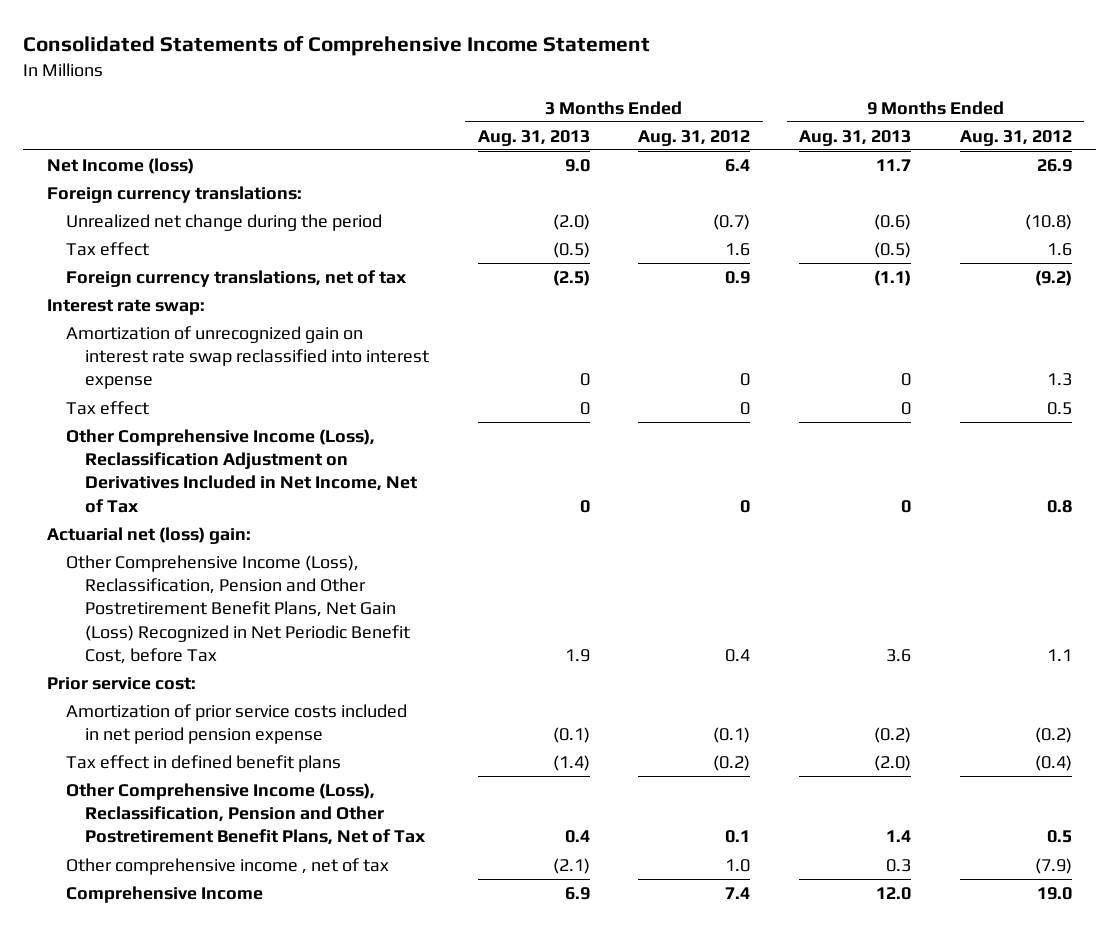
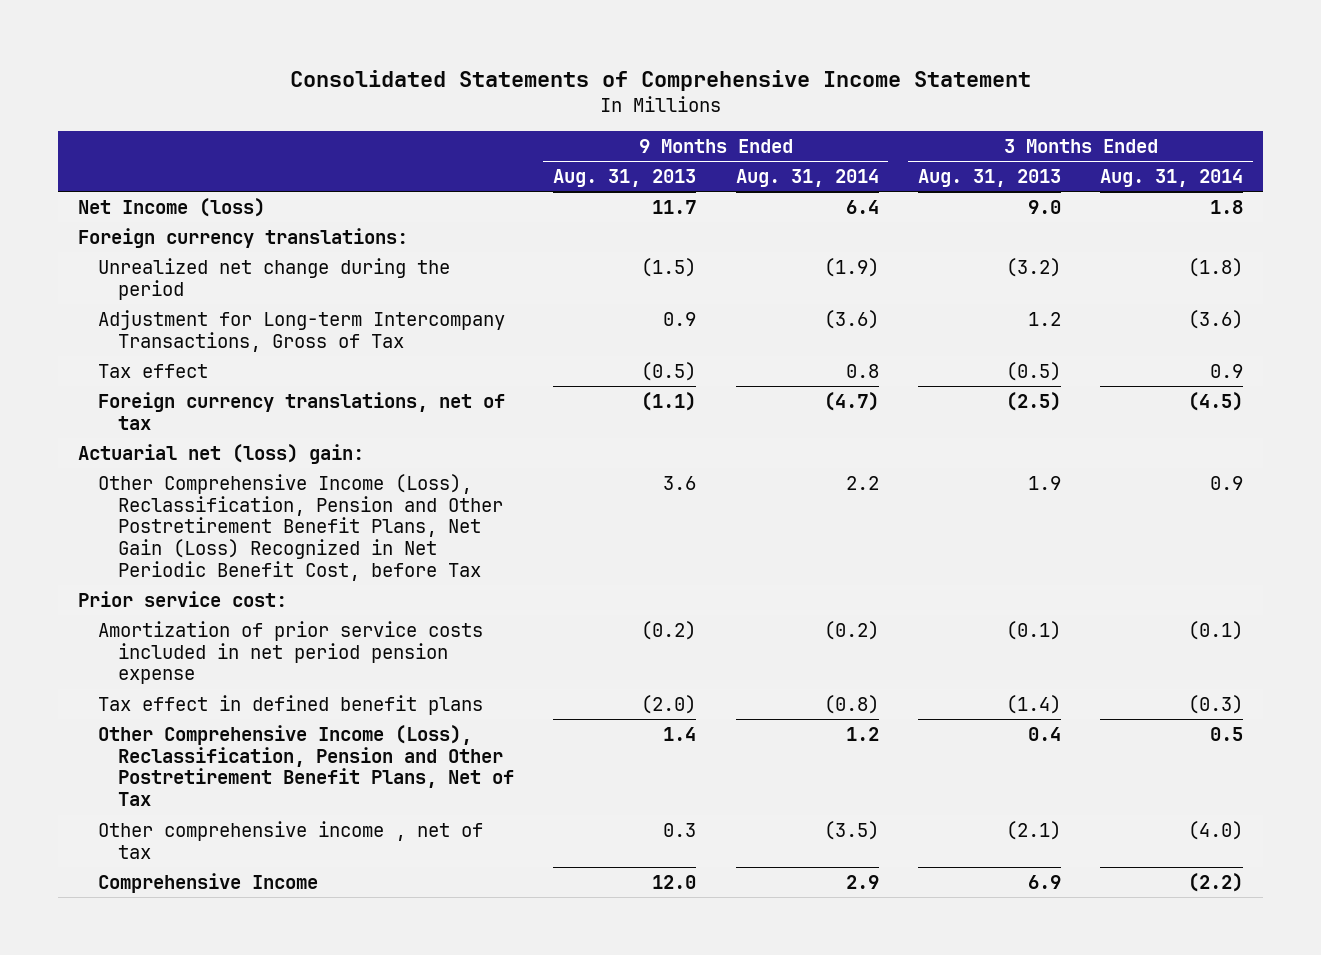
[638,129,751,146] Aug. 31, 2012 -> none
[959,129,1072,146] Aug. 31, 2012 -> none
none -> [735,169,879,188] Aug. 31, 2014
none -> [1100,169,1244,188] Aug. 31, 2014
[552,213,590,230] (2.0) -> [1005,257,1061,277] (3.2)
[874,213,912,230] (0.6) -> [641,257,697,277] (1.5)
none -> [97,309,505,352] Adjustment for Long-term Intercompany Transactions, Gross of Tax
[47,298,206,315] Interest rate swap: -> none
[65,325,429,390] Amortization of unrecognized gain on interest rate swap reclassified into interest expense -> none
[65,400,149,415] Tax effect -> none
[65,428,417,513] Other Comprehensive Income (Loss), Reclassification Adjustment on Derivatives Included in Net Income, Net of Tax -> none

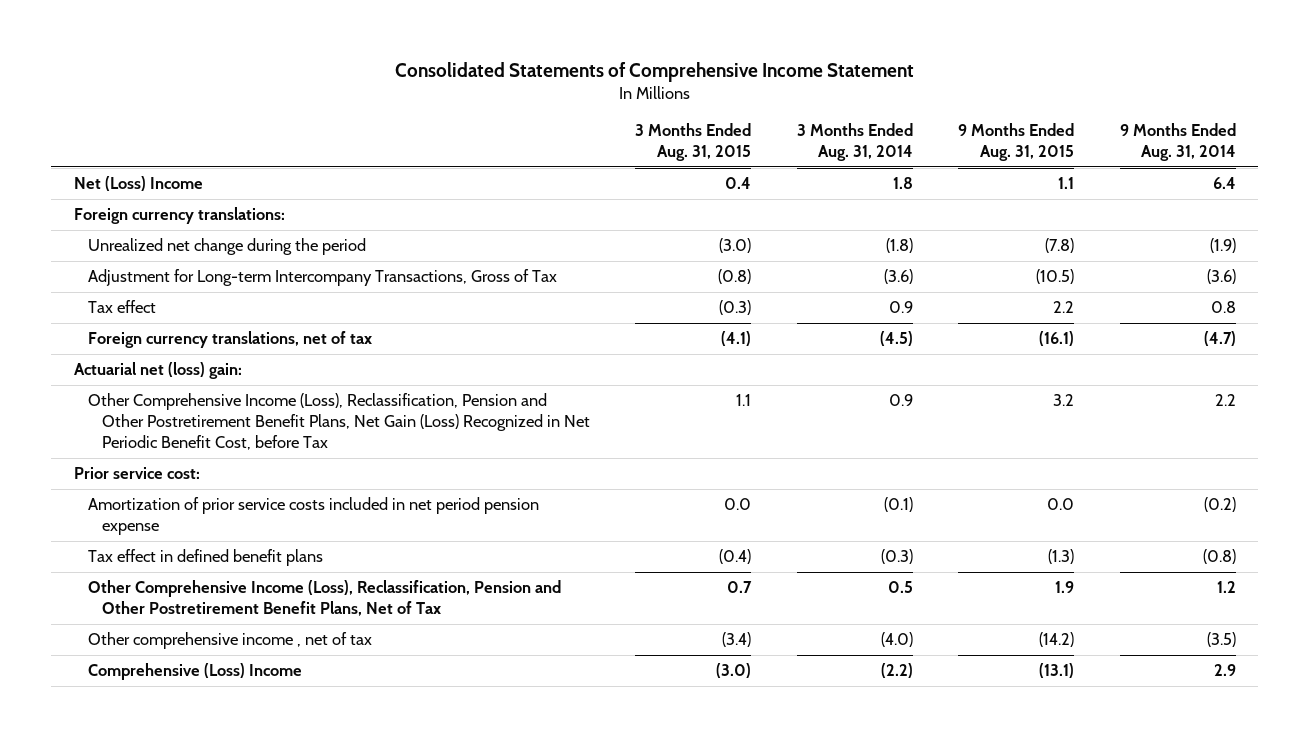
[553,169,697,188] Aug. 31, 2013 -> none
[917,169,1061,188] Aug. 31, 2013 -> none
none -> [635,123,752,161] 3 Months Ended Aug. 31, 2015
none -> [958,123,1075,161] 9 Months Ended Aug. 31, 2015
[77,197,265,217] Net Income (loss) -> [73,176,203,192] Net (Loss) Income
[97,872,318,893] Comprehensive Income -> [87,663,302,681] Comprehensive (Loss) Income

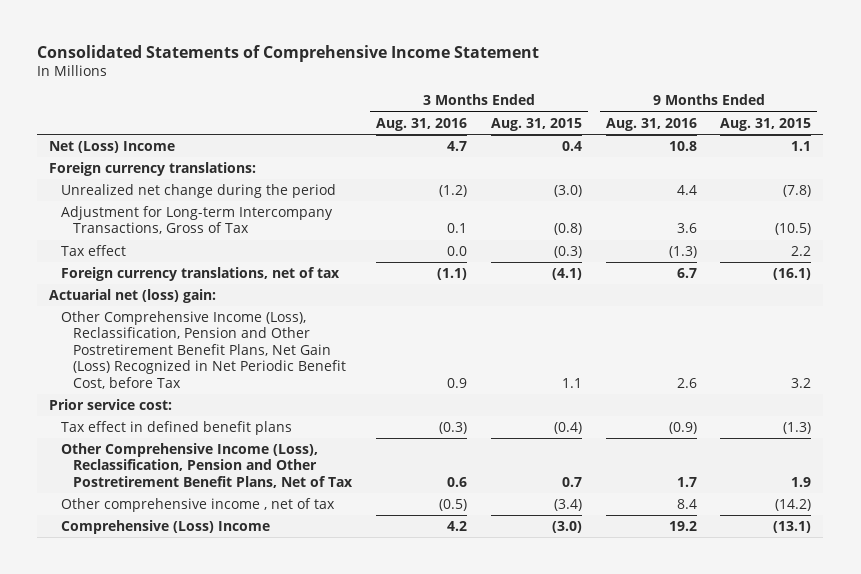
[796,123,913,161] 3 Months Ended Aug. 31, 2014 -> none
[1119,123,1236,161] 9 Months Ended Aug. 31, 2014 -> none
none -> [376,117,468,131] Aug. 31, 2016
none -> [605,117,697,131] Aug. 31, 2016
[87,497,539,536] Amortization of prior service costs included in net period pension expense -> none

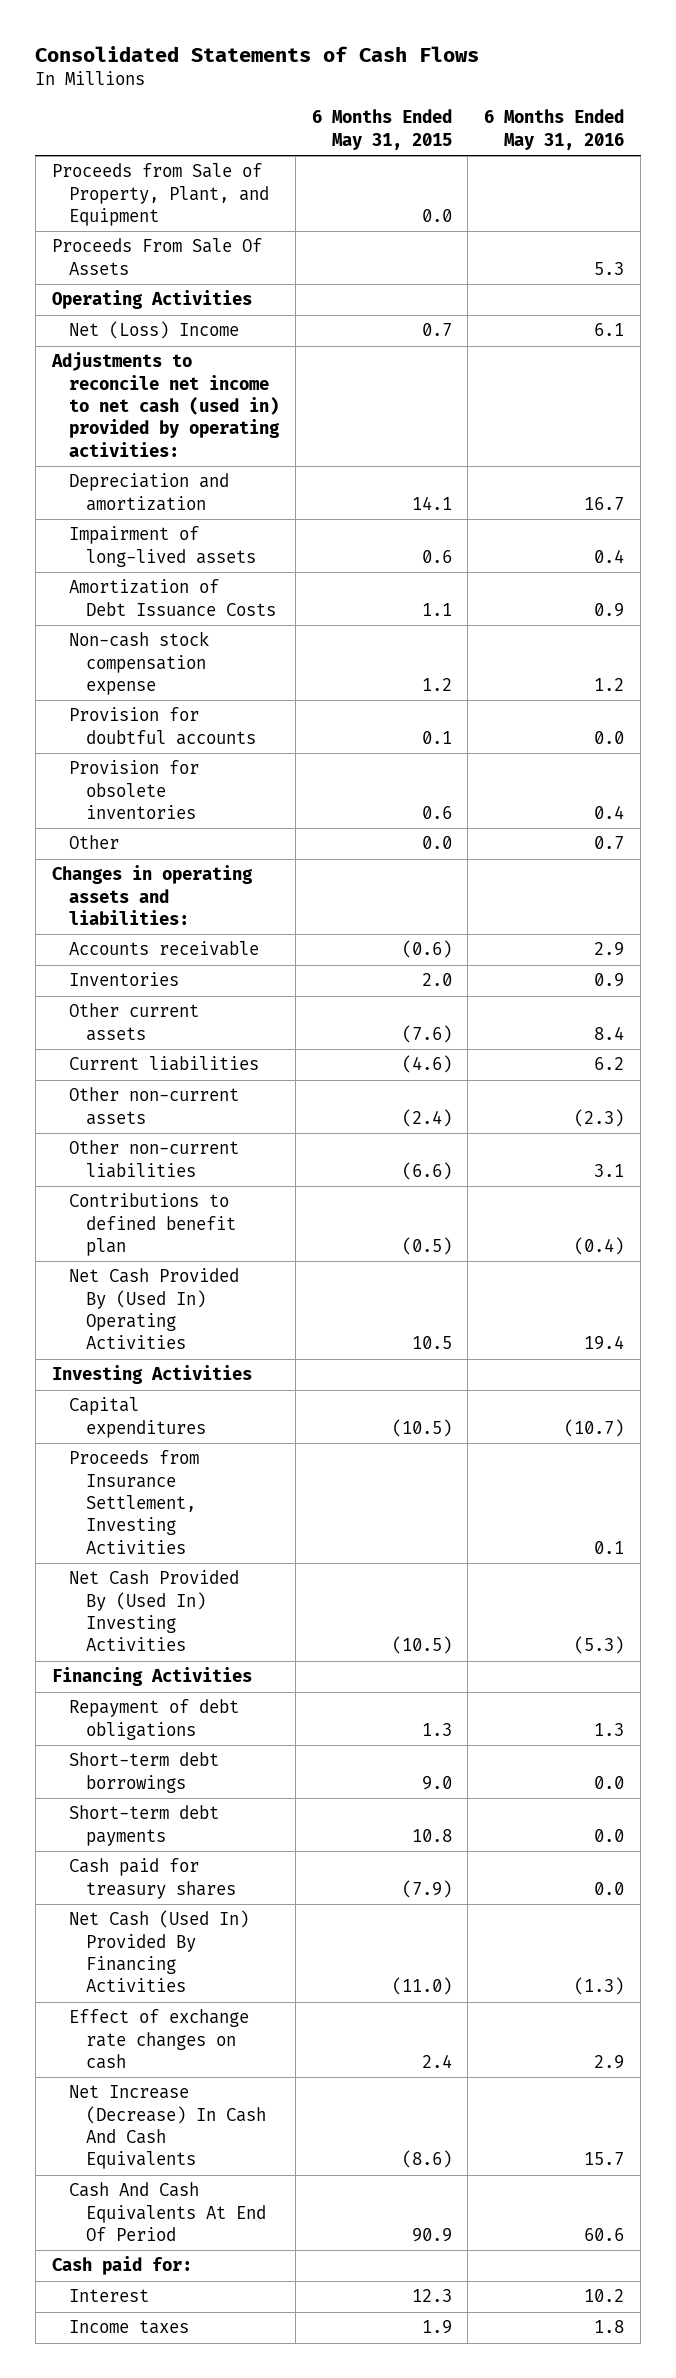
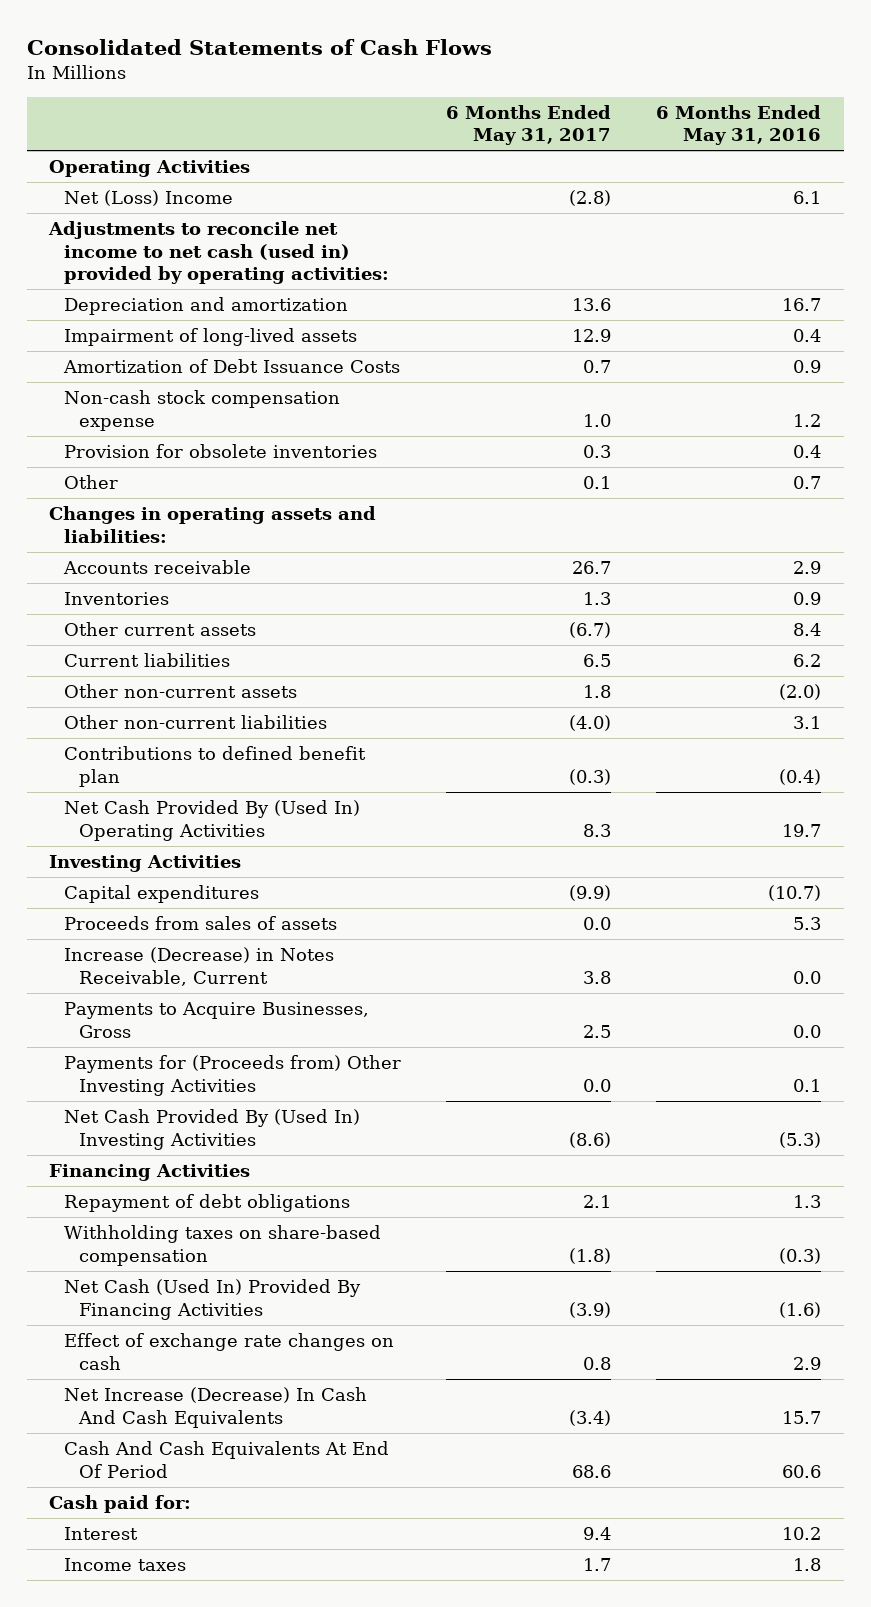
[311,109,452,150] 6 Months Ended May 31, 2015 -> none
none -> [446,104,612,146] 6 Months Ended May 31, 2017
[51,163,269,226] Proceeds from Sale of Property, Plant, and Equipment -> none
[51,238,262,275] Proceeds From Sale Of Assets -> none
[68,707,256,745] Provision for doubtful accounts -> none
[574,1108,625,1127] (2.3) -> [779,684,822,701] (2.0)
[584,1335,625,1351] 19.4 -> [782,823,822,837] 19.7
[68,1450,199,1554] Proceeds from Insurance Settlement, Investing Activities -> none
none -> [64,916,338,931] Proceeds from sales of assets
none -> [64,947,335,986] Increase (Decrease) in Notes Receivable, Current
none -> [64,1002,370,1038] Payments to Acquire Businesses, Gross
none -> [64,1055,402,1096] Payments for (Proceeds from) Other Investing Activities
[68,1752,219,1793] Short-term debt borrowings -> none
[68,1805,219,1846] Short-term debt payments -> none
[68,1858,236,1899] Cash paid for treasury shares -> none
none -> [64,1225,382,1266] Withholding taxes on share-based compensation
[574,1977,625,1996] (1.3) -> [779,1301,822,1318] (1.6)

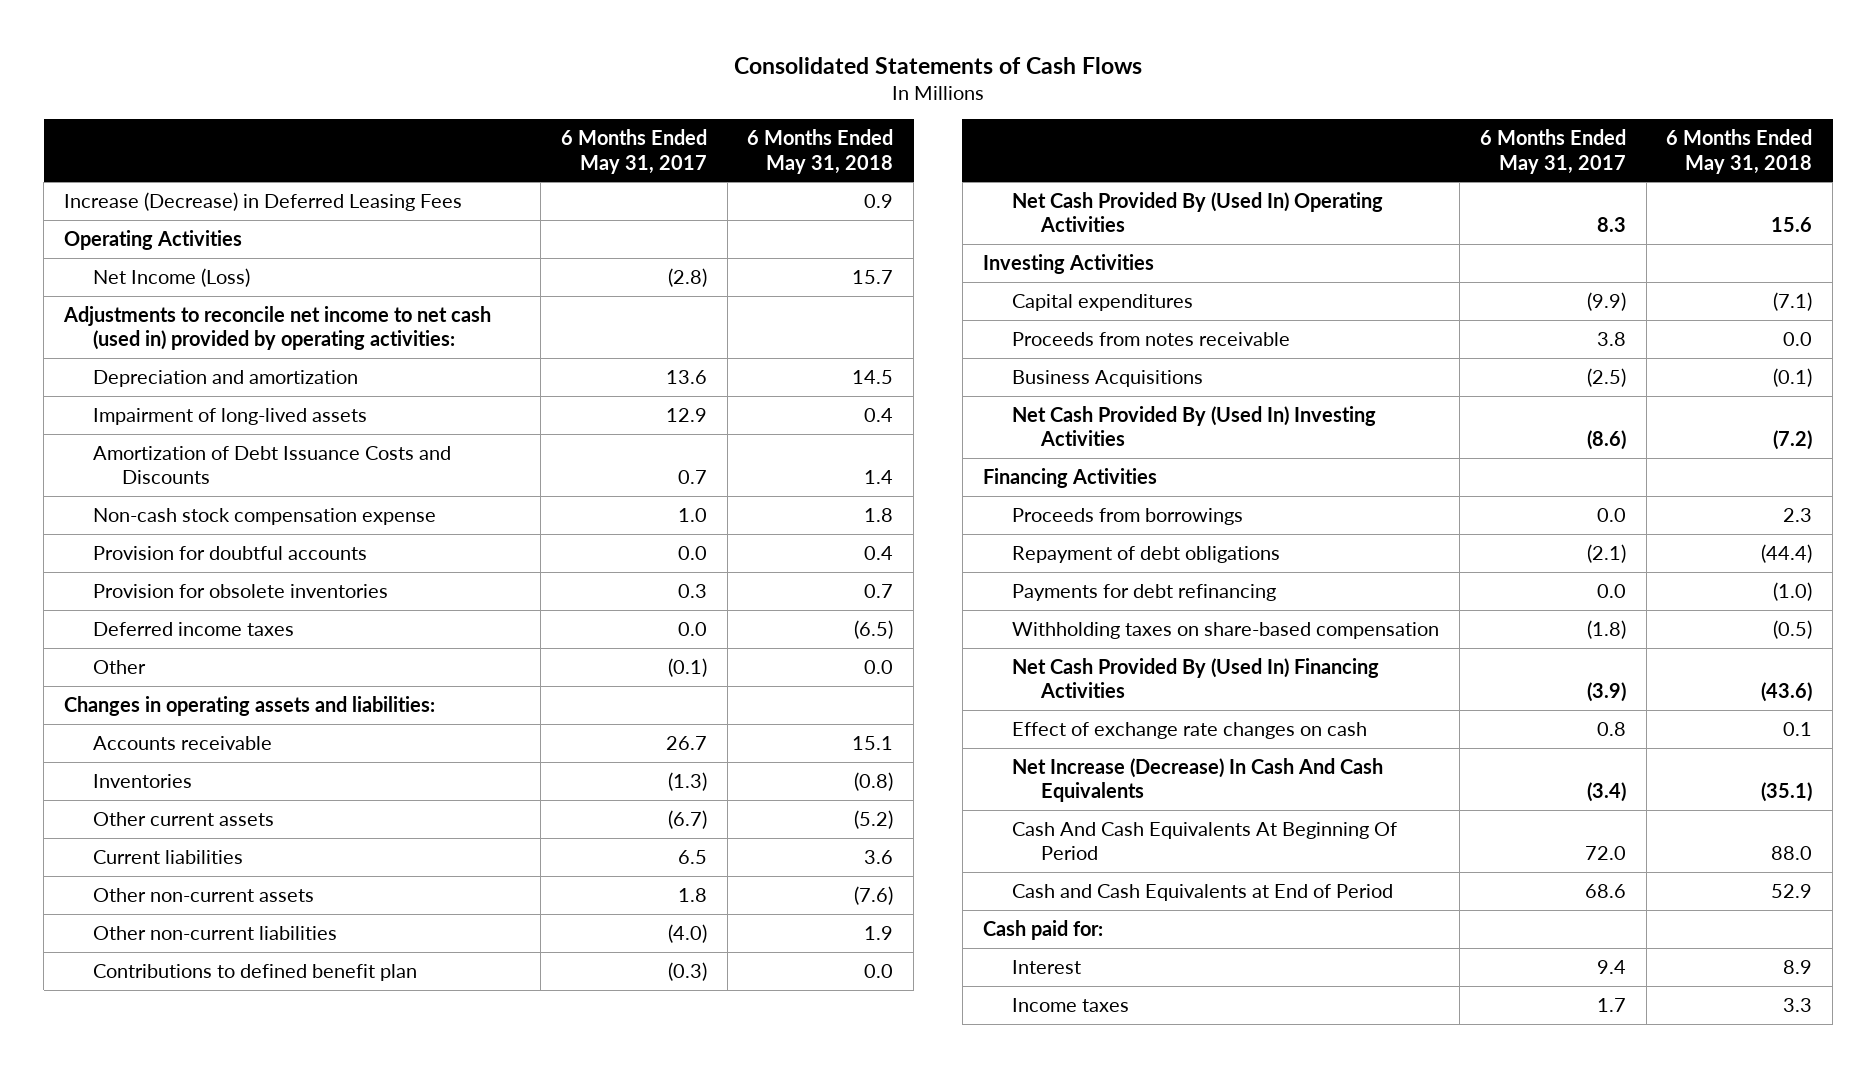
[656,104,822,146] 6 Months Ended May 31, 2016 -> none
none -> [747,129,894,174] 6 Months Ended May 31, 2018
none -> [63,191,462,211] Increase (Decrease) in Deferred Leasing Fees
[64,190,234,207] Net (Loss) Income -> [93,267,251,287] Net Income (Loss)
[63,359,401,374] Amortization of Debt Issuance Costs -> [93,445,452,485] Amortization of Debt Issuance Costs and Discounts
none -> [93,545,368,560] Provision for doubtful accounts
none -> [93,621,295,636] Deferred income taxes
[583,476,612,490] 0.1 -> [667,657,707,677] (0.1)
[583,592,612,606] 1.3 -> [667,771,707,791] (1.3)
[64,916,338,931] Proceeds from sales of assets -> none
[64,1002,370,1038] Payments to Acquire Businesses, Gross -> none
[64,1055,402,1096] Payments for (Proceeds from) Other Investing Activities -> none
[64,947,335,986] Increase (Decrease) in Notes Receivable, Current -> [1011,331,1290,346] Proceeds from notes receivable
none -> [1011,369,1203,387] Business Acquisitions
none -> [1011,507,1243,525] Proceeds from borrowings
[583,1195,612,1209] 2.1 -> [1586,543,1626,563] (2.1)
none -> [1011,583,1276,601] Payments for debt refinancing
[64,1279,362,1320] Net Cash (Used In) Provided By Financing Activities -> [1011,657,1379,699] Net Cash Provided By (Used In) Financing Activities
[64,1441,390,1478] Cash And Cash Equivalents At End Of Period -> [1011,821,1397,861] Cash And Cash Equivalents At Beginning Of Period
[572,1464,612,1478] 68.6 -> [1584,846,1626,861] 72.0
none -> [1011,883,1393,901] Cash and Cash Equivalents at End of Period

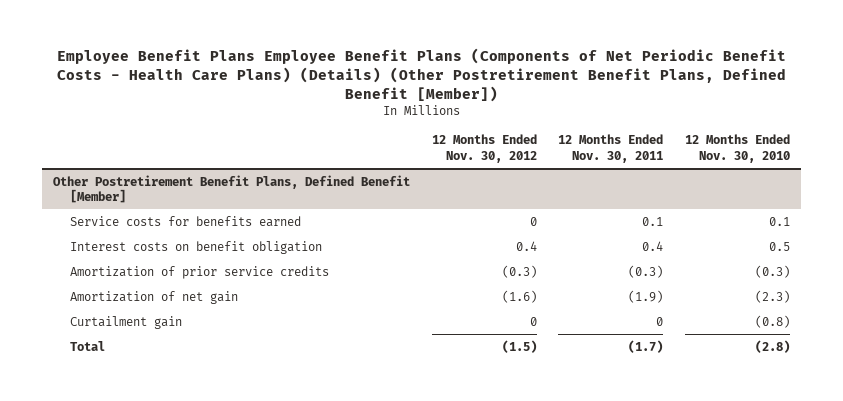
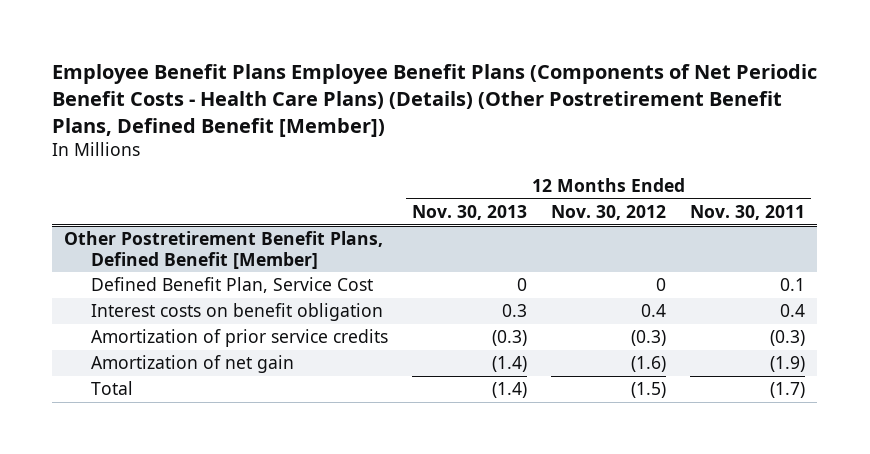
[685,134,791,163] 12 Months Ended Nov. 30, 2010 -> none
none -> [411,205,527,221] Nov. 30, 2013
[70,215,302,227] Service costs for benefits earned -> none
none -> [90,277,373,294] Defined Benefit Plan, Service Cost
[70,315,183,329] Curtailment gain -> none

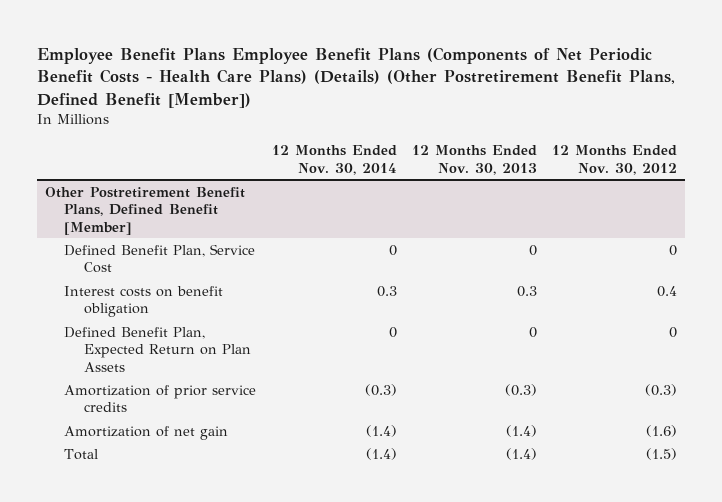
[690,205,806,221] Nov. 30, 2011 -> none
none -> [271,145,397,175] 12 Months Ended Nov. 30, 2014
none -> [64,326,252,372] Defined Benefit Plan, Expected Return on Plan Assets

